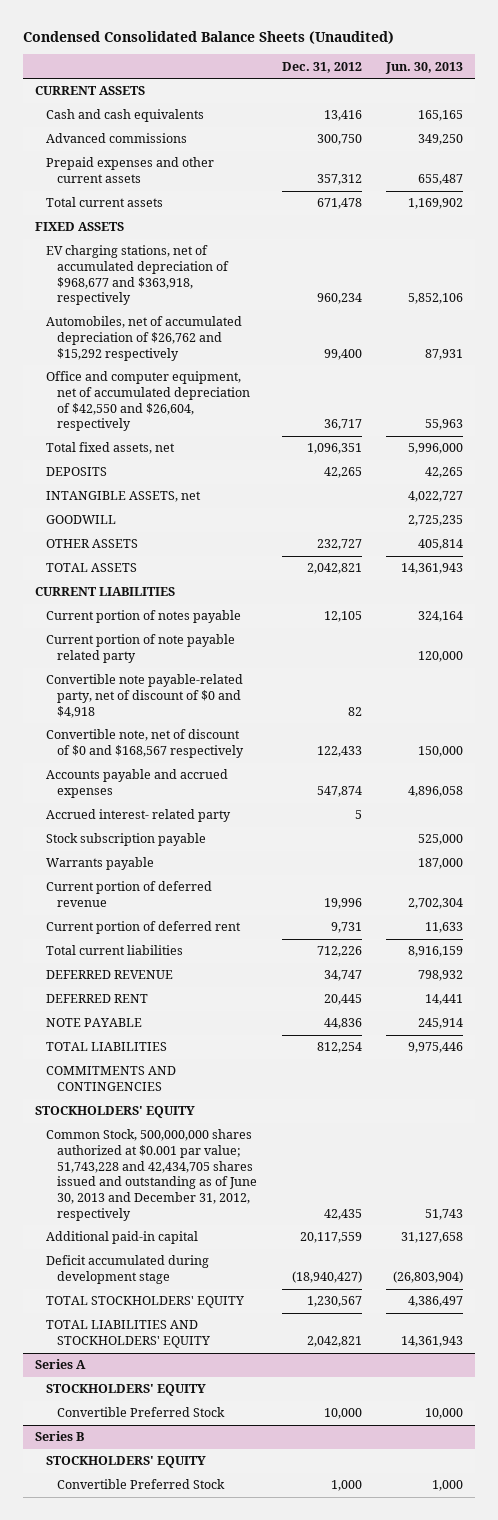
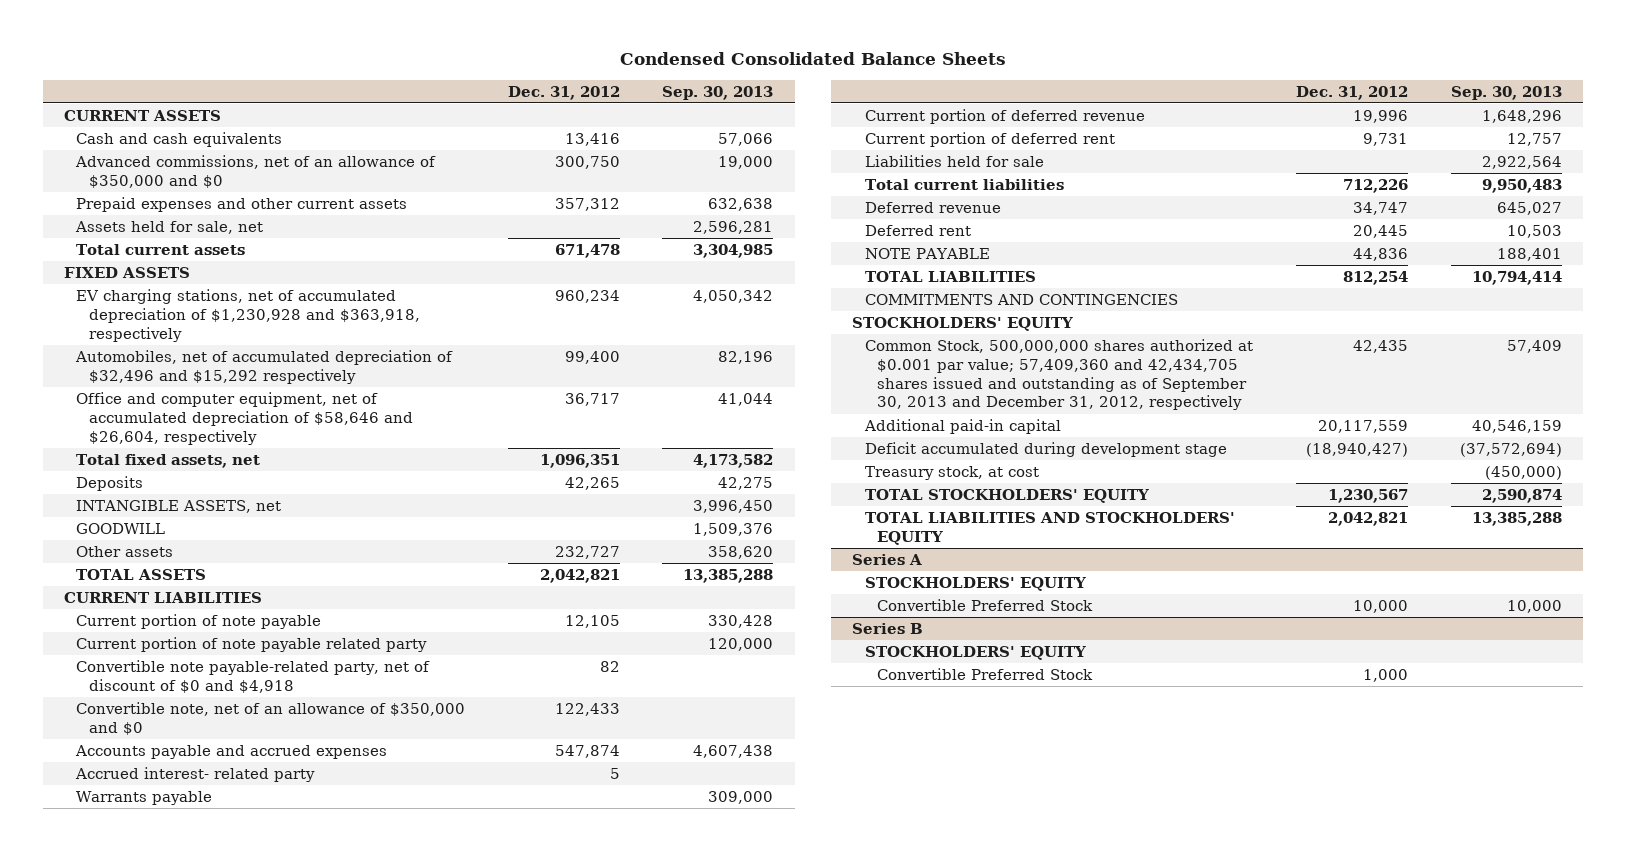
[22,30,394,44] Condensed Consolidated Balance Sheets (Unaudited) -> [619,52,1006,66] Condensed Consolidated Balance Sheets
[384,61,463,74] Jun. 30, 2013 -> none
none -> [662,85,774,100] Sep. 30, 2013
[46,133,188,144] Advanced commissions -> [75,154,437,188] Advanced commissions, net of an allowance of $350,000 and $0
none -> [75,220,264,234] Assets held for sale, net
[46,245,230,306] EV charging stations, net of accumulated depreciation of $968,677 and $363,918, respectively -> [76,288,420,342] EV charging stations, net of accumulated depreciation of $1,230,928 and $363,918, respectively
[46,316,243,361] Automobiles, net of accumulated depreciation of $26,762 and $15,292 respectively -> [75,349,454,384] Automobiles, net of accumulated depreciation of $32,496 and $15,292 respectively
[46,371,251,432] Office and computer equipment, net of accumulated depreciation of $42,550 and $26,604, respectively -> [76,391,413,445] Office and computer equipment, net of accumulated depreciation of $58,646 and $26,604, respectively
[46,467,108,477] DEPOSITS -> [76,475,144,491] Deposits
[46,539,139,549] OTHER ASSETS -> [76,545,174,557] Other assets
[46,610,242,624] Current portion of notes payable -> [76,613,322,629] Current portion of note payable
[46,729,245,759] Convertible note, net of discount of $0 and $168,567 respectively -> [76,701,466,735] Convertible note, net of an allowance of $350,000 and $0
[46,833,207,847] Stock subscription payable -> none
none -> [864,154,1044,167] Liabilities held for sale
[46,970,174,980] DEFERRED REVENUE -> [864,201,1001,213] Deferred revenue
[46,994,149,1004] DEFERRED RENT -> [864,224,971,236] Deferred rent
[46,1129,258,1221] Common Stock, 500,000,000 shares authorized at $0.001 par value; 51,743,228 and 42,434,705 shares issued and outstanding as of June 30, 2013 and December 31, 2012, respectively -> [864,338,1253,411] Common Stock, 500,000,000 shares authorized at $0.001 par value; 57,409,360 and 42,434,705 shares issued and outstanding as of September 30, 2013 and December 31, 2012, respectively
none -> [864,465,1039,480] Treasury stock, at cost

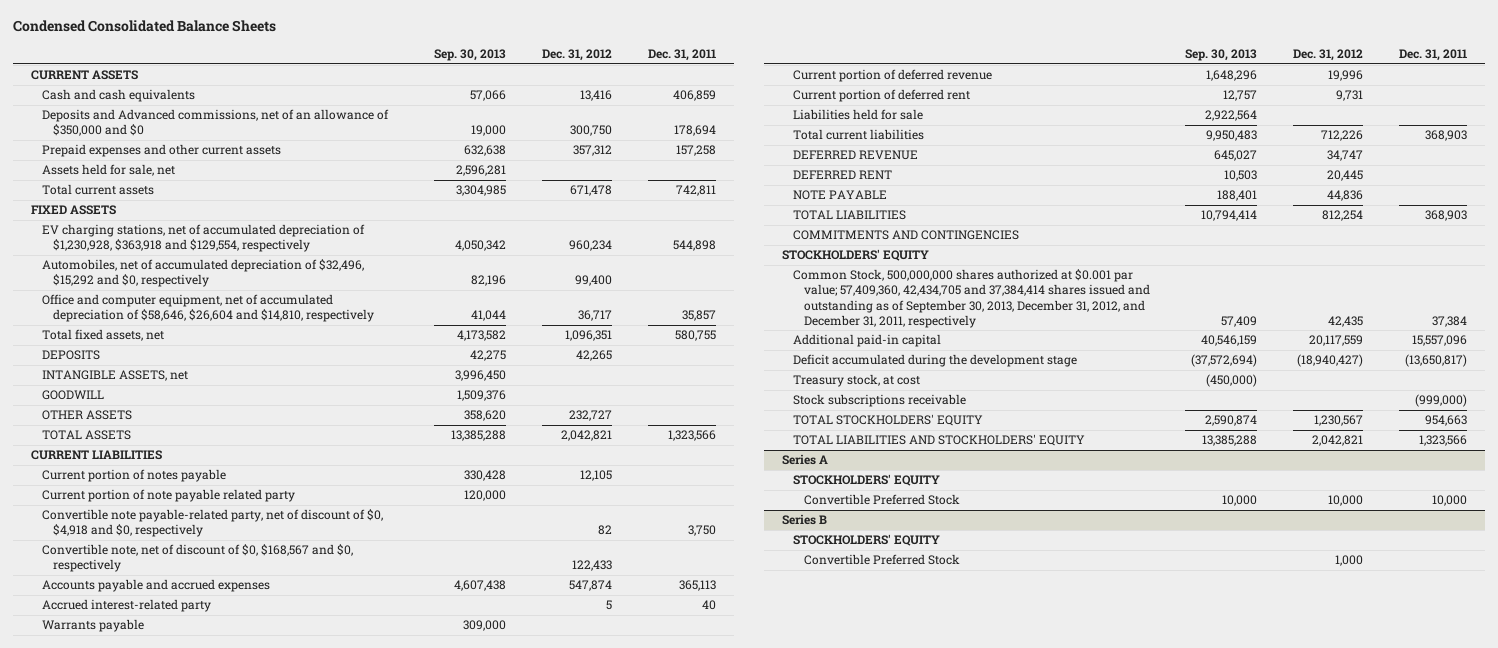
none -> [647,48,716,61] Dec. 31, 2011
[75,154,437,188] Advanced commissions, net of an allowance of $350,000 and $0 -> [41,109,389,137] Deposits and Advanced commissions, net of an allowance of $350,000 and $0
[76,288,420,342] EV charging stations, net of accumulated depreciation of $1,230,928 and $363,918, respectively -> [41,224,365,253] EV charging stations, net of accumulated depreciation of $1,230,928, $363,918 and $129,554, respectively
[75,349,454,384] Automobiles, net of accumulated depreciation of $32,496 and $15,292 respectively -> [41,259,364,288] Automobiles, net of accumulated depreciation of $32,496, $15,292 and $0, respectively
[76,391,413,445] Office and computer equipment, net of accumulated depreciation of $58,646 and $26,604, respectively -> [41,294,374,323] Office and computer equipment, net of accumulated depreciation of $58,646, $26,604 and $14,810, respectively
[76,475,144,491] Deposits -> [41,350,100,361] DEPOSITS
[76,545,174,557] Other assets -> [41,410,132,421] OTHER ASSETS
[76,613,322,629] Current portion of note payable -> [41,469,226,483] Current portion of notes payable
[76,659,431,693] Convertible note payable-related party, net of discount of $0 and $4,918 -> [41,509,383,538] Convertible note payable-related party, net of discount of $0, $4,918 and $0, respectively
[76,701,466,735] Convertible note, net of an allowance of $350,000 and $0 -> [41,544,353,573] Convertible note, net of discount of $0, $168,567 and $0, respectively
[75,766,316,782] Accrued interest- related party -> [41,599,211,613] Accrued interest-related party
[864,201,1001,213] Deferred revenue -> [792,150,918,161] DEFERRED REVENUE
[864,224,971,236] Deferred rent -> [792,170,892,180] DEFERRED RENT
[864,338,1253,411] Common Stock, 500,000,000 shares authorized at $0.001 par value; 57,409,360 and 42,434,705 shares issued and outstanding as of September 30, 2013 and December 31, 2012, respectively -> [792,269,1150,328] Common Stock, 500,000,000 shares authorized at $0.001 par value; 57,409,360, 42,434,705 and 37,384,414 shares issued and outstanding as of September 30, 2013, December 31, 2012, and December 31, 2011, respectively
[864,441,1227,457] Deficit accumulated during development stage -> [792,354,1077,368] Deficit accumulated during the development stage
none -> [792,394,966,408] Stock subscriptions receivable

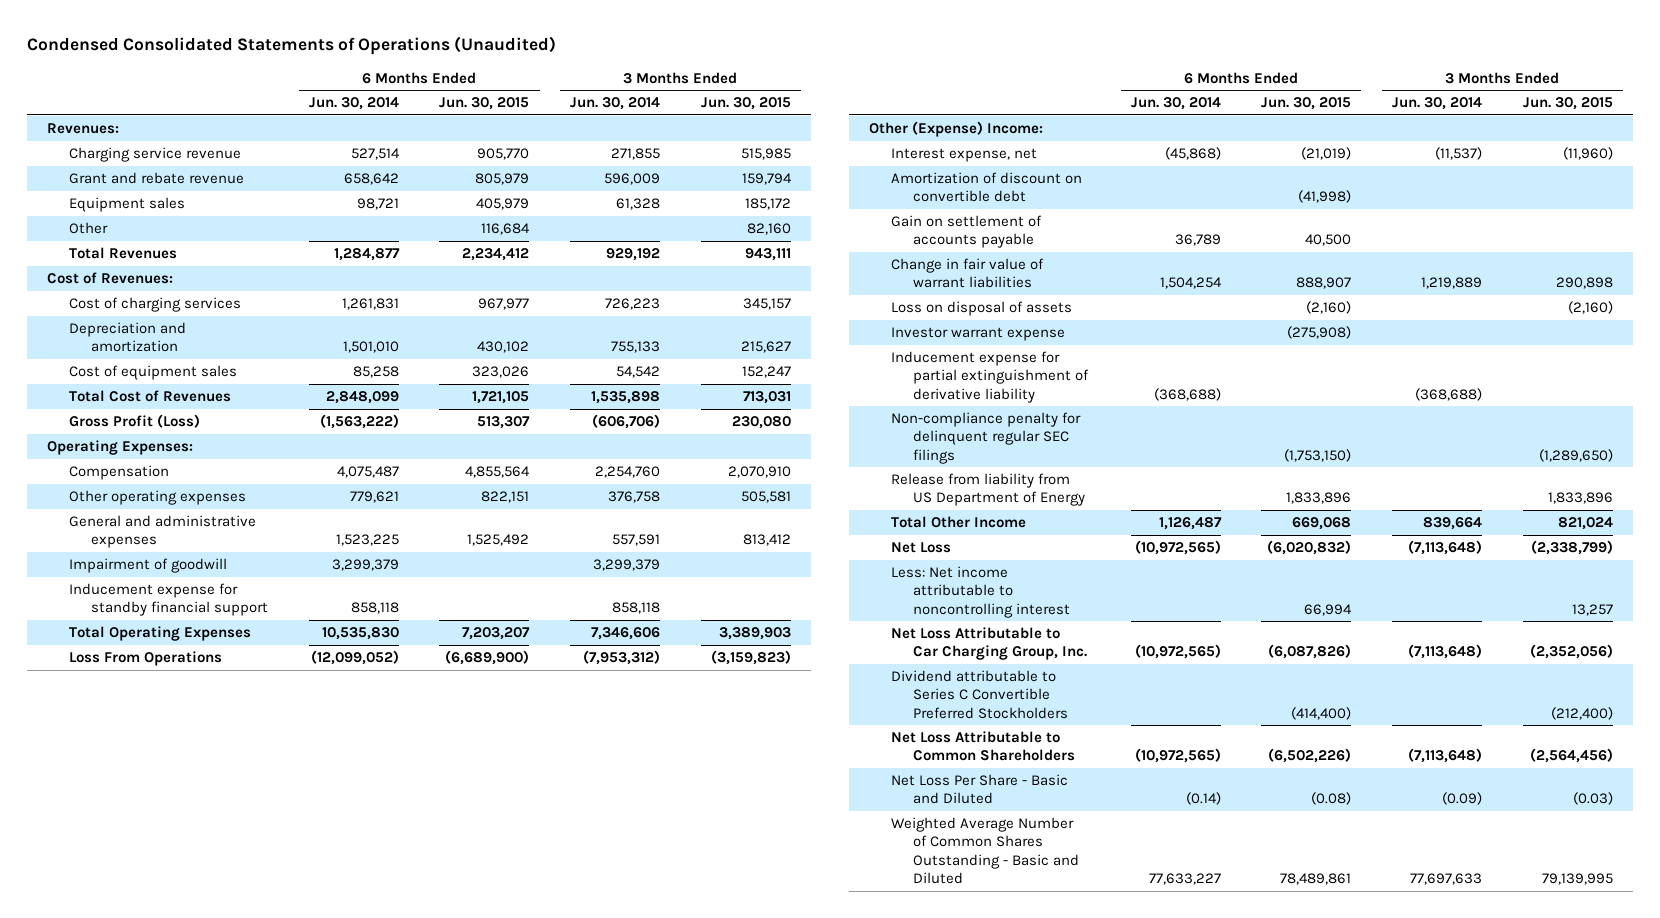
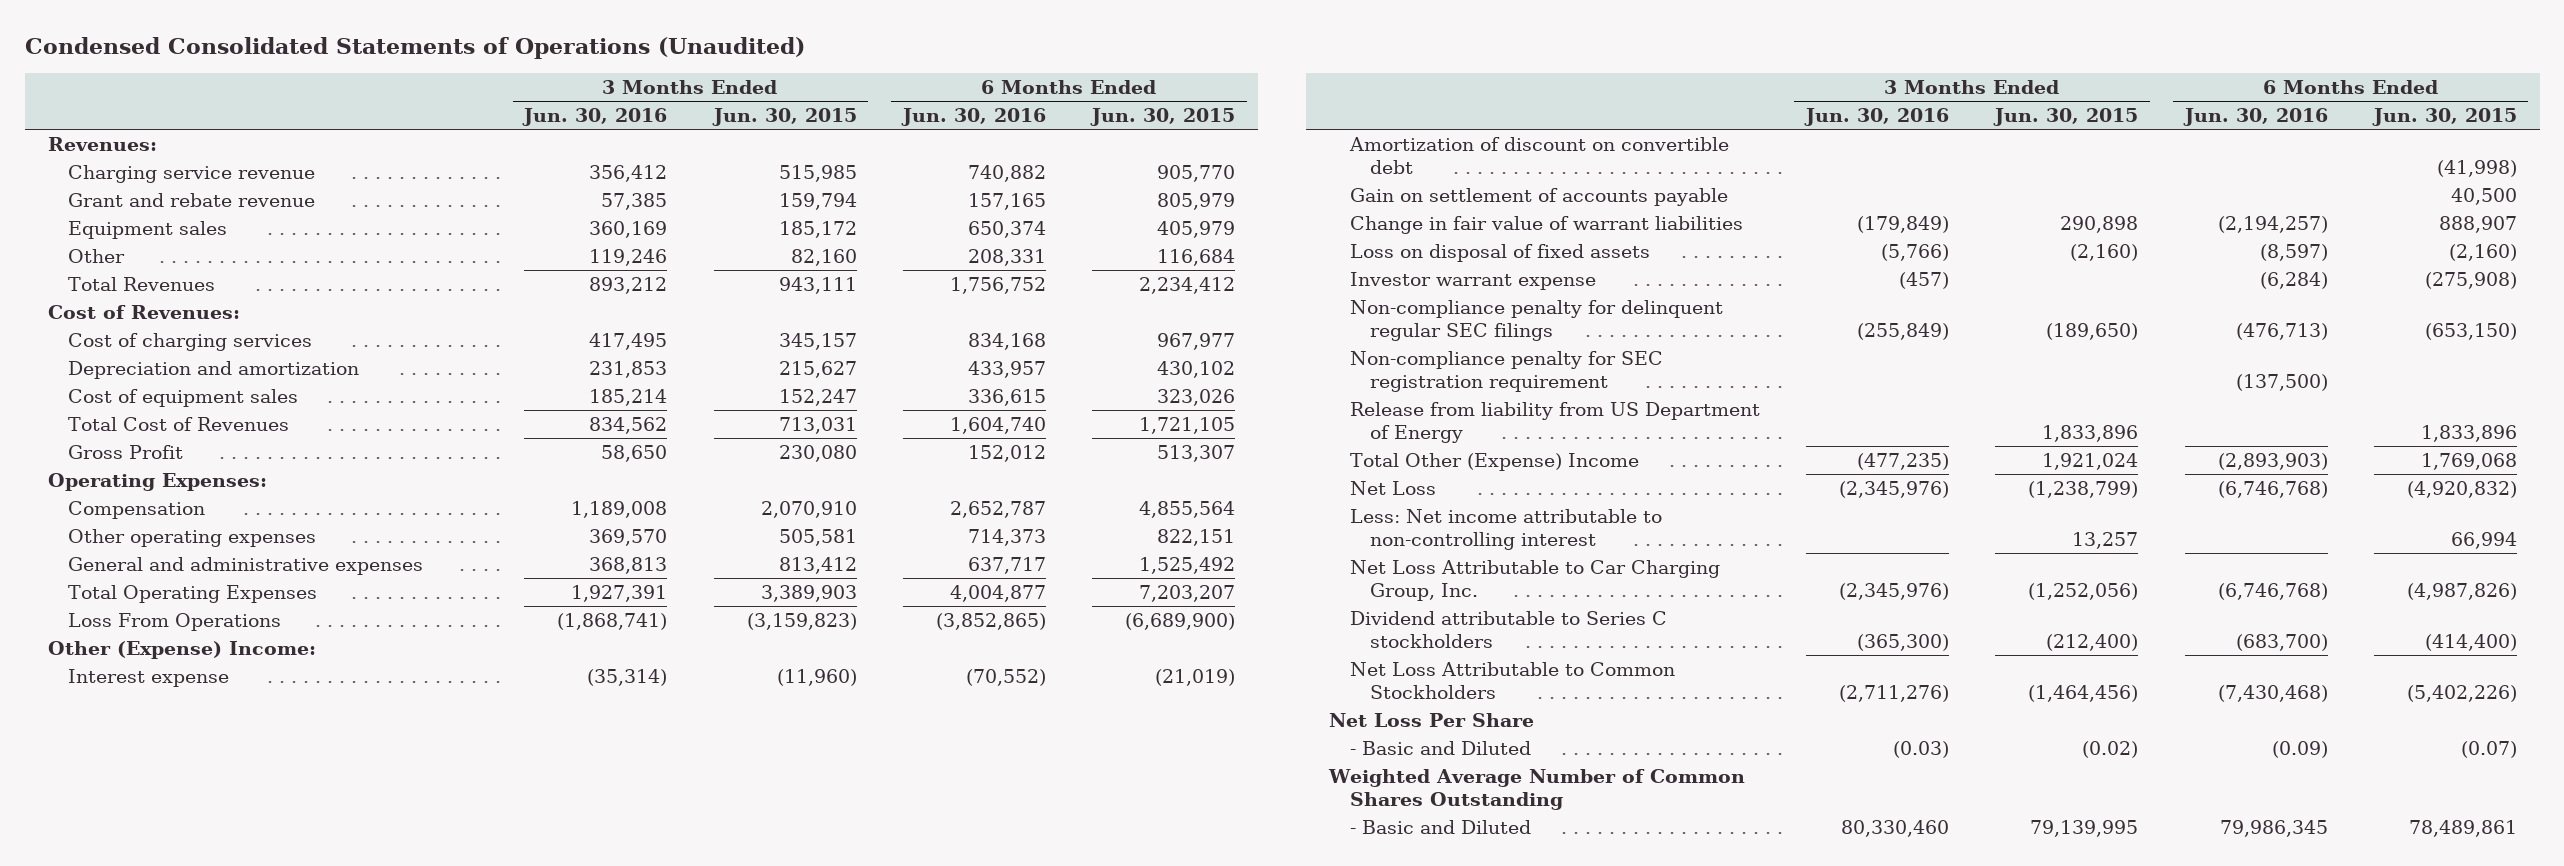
[308,97,399,111] Jun. 30, 2014 -> none
[570,97,661,111] Jun. 30, 2014 -> none
none -> [522,108,668,127] Jun. 30, 2016
none -> [900,108,1046,127] Jun. 30, 2016
[69,414,201,429] Gross Profit (Loss) -> [68,444,184,459] Gross Profit
[69,558,228,574] Impairment of goodwill -> none
[69,583,269,617] Inducement expense for standby financial support -> none
[891,148,1038,163] Interest expense, net -> [68,668,230,687] Interest expense
[891,301,1073,317] Loss on disposal of assets -> [1349,243,1650,262] Loss on disposal of fixed assets
[891,351,1090,403] Inducement expense for partial extinguishment of derivative liability -> none
[1284,448,1352,462] (1,753,150) -> [2424,322,2517,340] (653,150)
[1538,448,1613,462] (1,289,650) -> [2046,322,2139,340] (189,650)
none -> [1349,350,1663,392] Non-compliance penalty for SEC registration requirement
[891,516,1027,529] Total Other Income -> [1349,452,1639,471] Total Other (Expense) Income
[1292,517,1352,531] 669,068 -> [2420,452,2517,470] 1,769,068
[1557,517,1613,531] 821,024 -> [2042,452,2139,470] 1,921,024
[1267,540,1352,556] (6,020,832) -> [2406,480,2517,498] (4,920,832)
[1530,540,1613,556] (2,338,799) -> [2028,480,2139,498] (1,238,799)
[891,566,1071,618] Less: Net income attributable to noncontrolling interest -> [1349,508,1662,550] Less: Net income attributable to non-controlling interest
[1268,644,1352,660] (6,087,826) -> [2406,582,2517,600] (4,987,826)
[1529,644,1613,660] (2,352,056) -> [2028,582,2139,600] (1,252,056)
[891,670,1069,719] Dividend attributable to Series C Convertible Preferred Stockholders -> [1349,610,1667,648] Dividend attributable to Series C stockholders
[891,731,1076,762] Net Loss Attributable to Common Shareholders -> [1349,661,1675,699] Net Loss Attributable to Common Stockholders
[1268,748,1352,764] (6,502,226) -> [2406,684,2517,702] (5,402,226)
[1529,748,1613,764] (2,564,456) -> [2028,684,2139,702] (1,464,456)
none -> [1329,712,1535,727] Net Loss Per Share
[891,774,1069,805] Net Loss Per Share - Basic and Diluted -> [1349,740,1531,755] - Basic and Diluted
[1311,792,1352,806] (0.08) -> [2460,740,2517,758] (0.07)
[1572,792,1613,806] (0.03) -> [2082,740,2139,758] (0.02)
none -> [1328,768,1746,810] Weighted Average Number of Common Shares Outstanding
[891,817,1080,885] Weighted Average Number of Common Shares Outstanding - Basic and Diluted -> [1349,819,1531,834] - Basic and Diluted

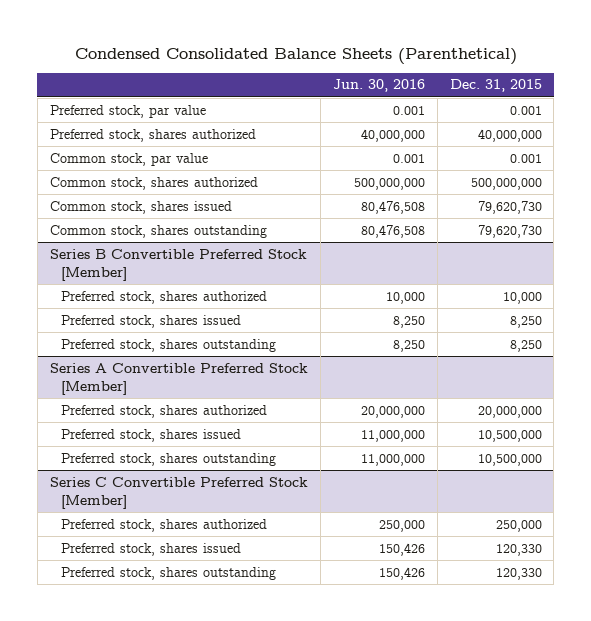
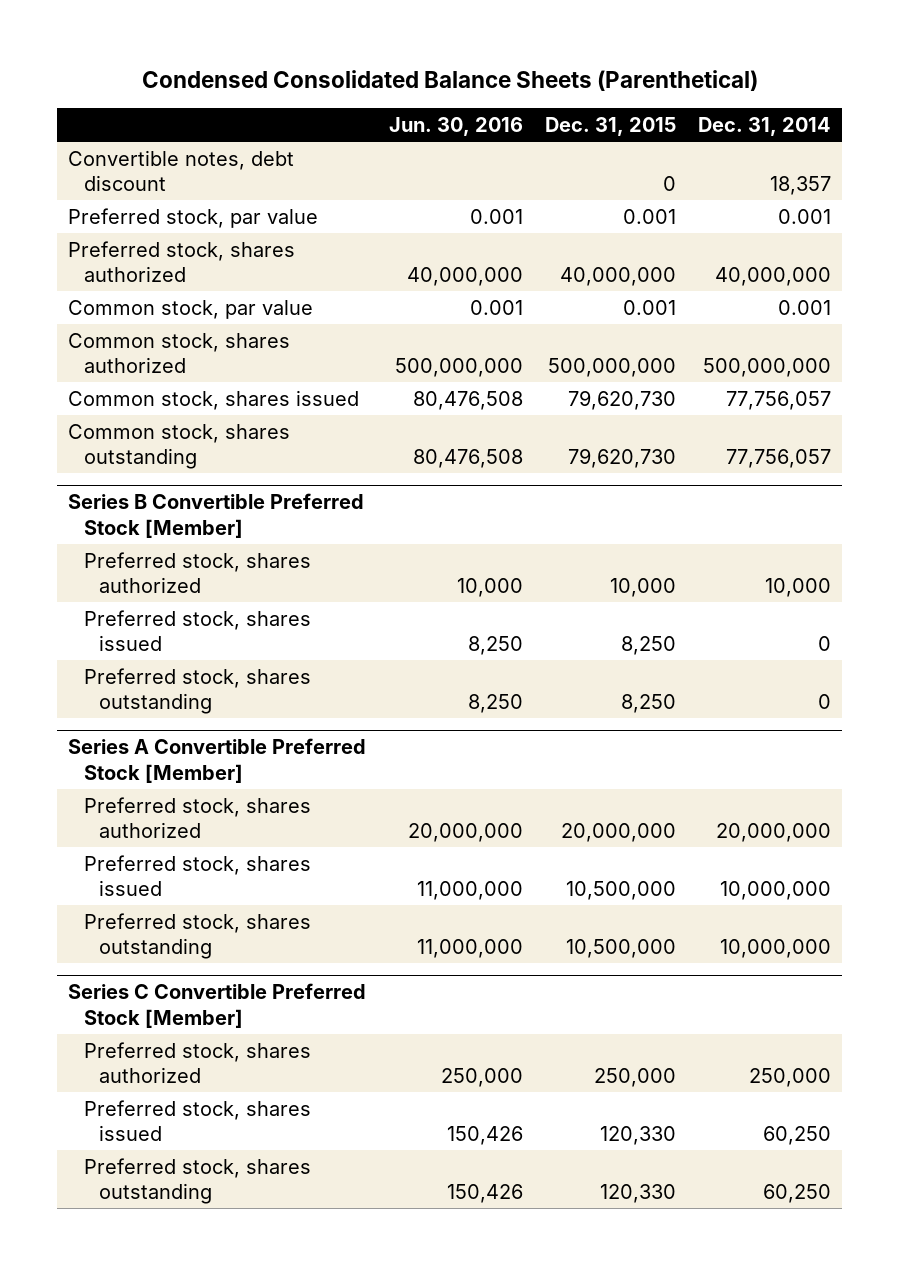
none -> [697,116,831,136] Dec. 31, 2014
none -> [68,149,295,192] Convertible notes, debt discount

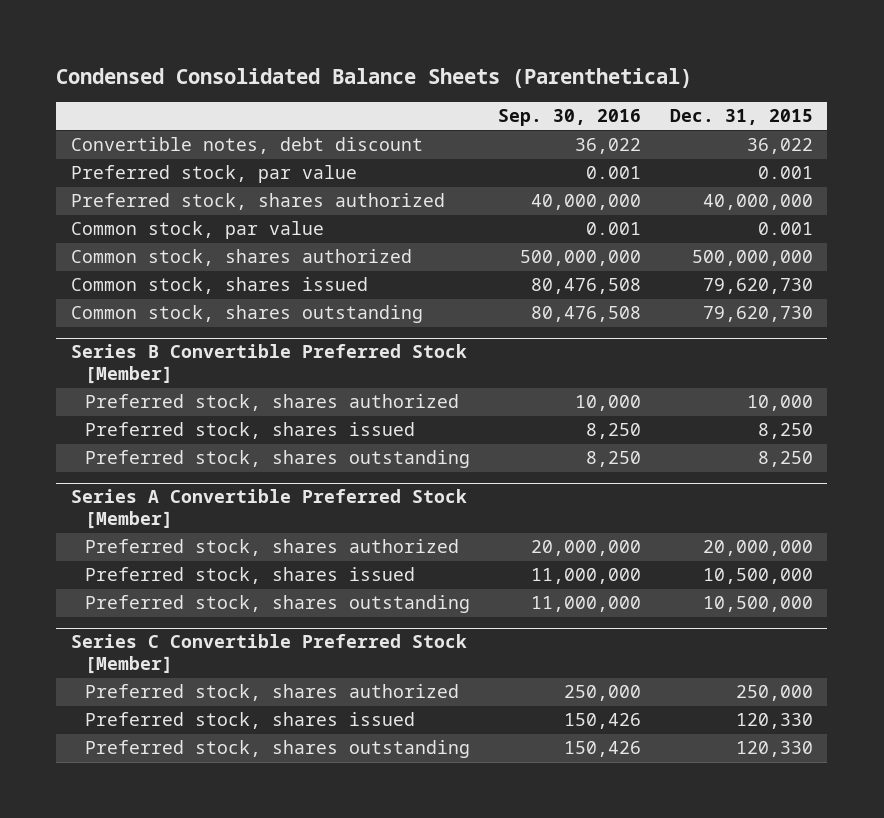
[388,116,523,136] Jun. 30, 2016 -> none
[697,116,831,136] Dec. 31, 2014 -> none
none -> [498,109,642,127] Sep. 30, 2016
[662,176,676,192] 0 -> [747,138,814,155] 36,022

